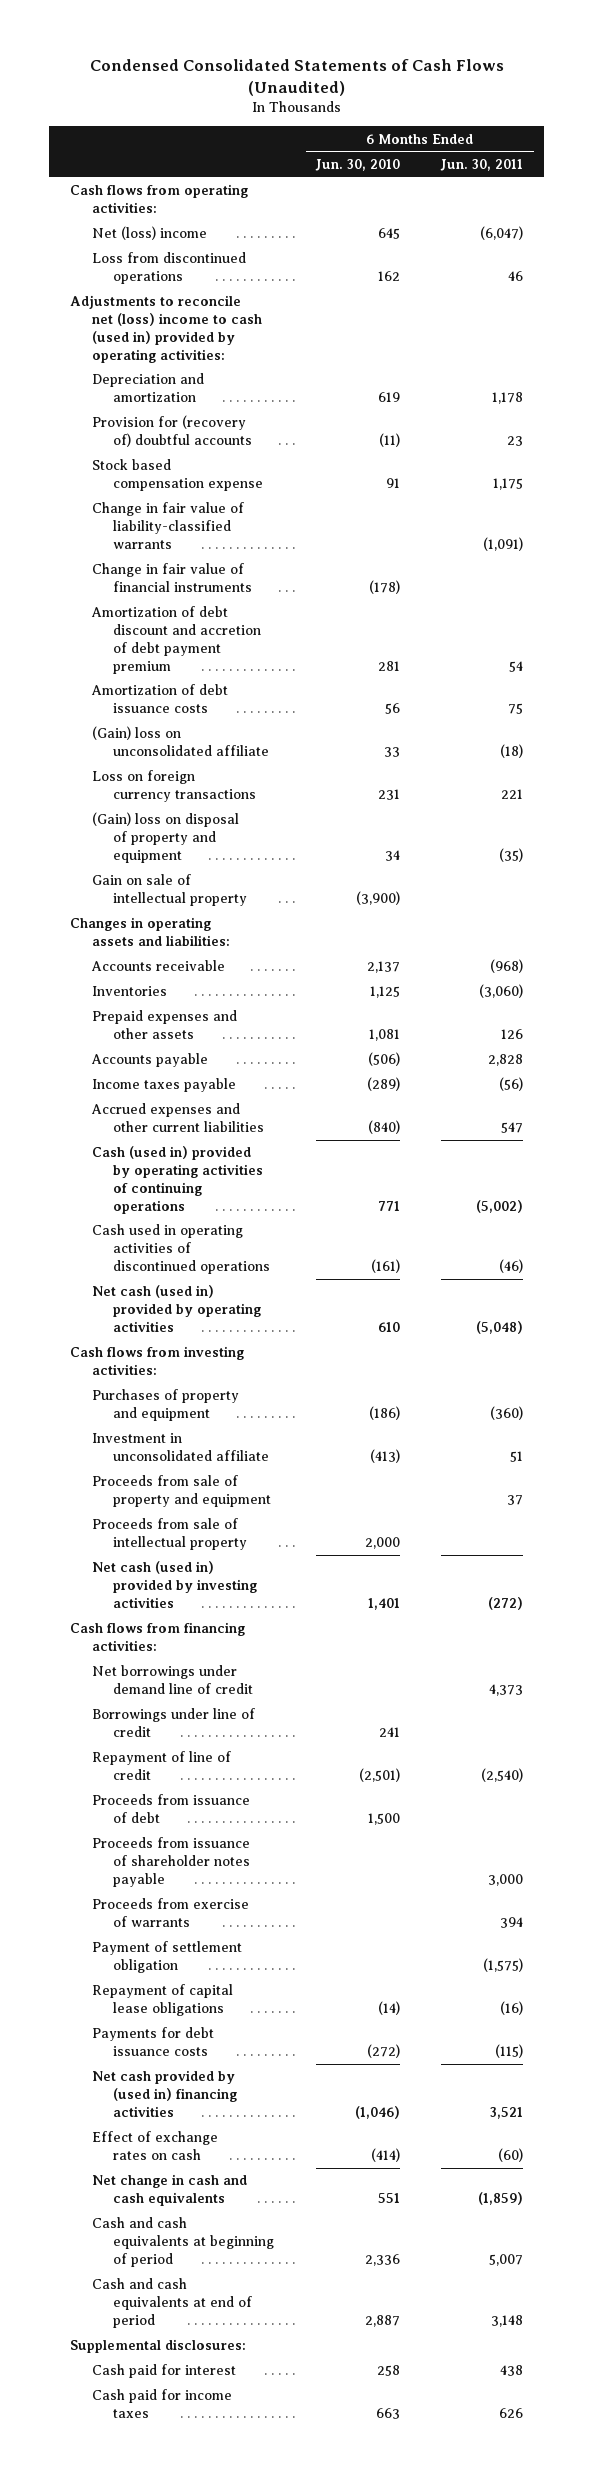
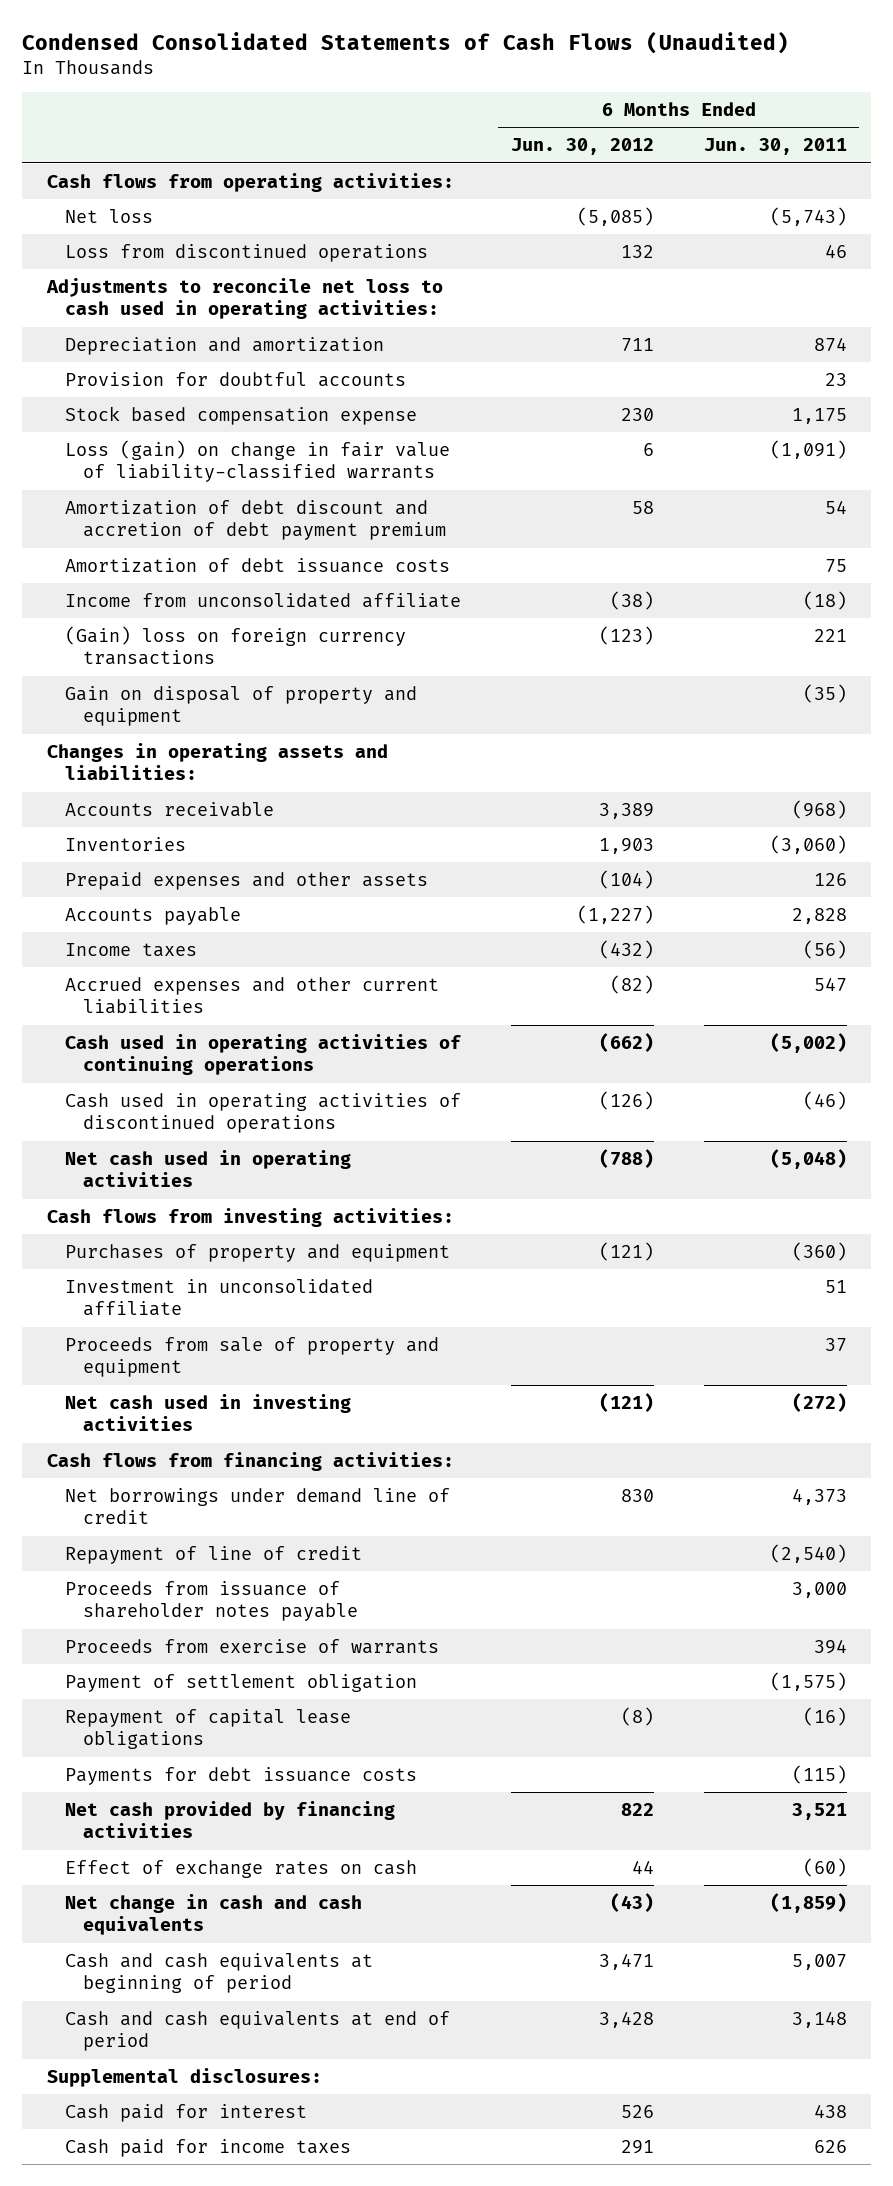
[314,158,400,171] Jun. 30, 2010 -> none
none -> [510,138,654,156] Jun. 30, 2012
[91,226,207,241] Net (loss) income -> [65,208,154,223] Net loss
[480,226,524,241] (6,047) -> [769,206,847,226] (5,743)
[69,295,262,363] Adjustments to reconcile net (loss) income to cash (used in) provided by operating activities: -> [45,277,443,320] Adjustments to reconcile net loss to cash used in operating activities:
[492,392,524,405] 1,178 -> [813,337,847,351] 874
[91,415,253,448] Provision for (recovery of) doubtful accounts -> [65,371,407,387] Provision for doubtful accounts
[91,563,253,593] Change in fair value of financial instruments -> none
[91,502,244,549] Change in fair value of liability-classified warrants -> [65,439,451,483] Loss (gain) on change in fair value of liability-classified warrants
[91,874,248,907] Gain on sale of intellectual property -> none
[91,726,270,757] (Gain) loss on unconsolidated affiliate -> [65,592,462,608] Income from unconsolidated affiliate
[91,770,257,803] Loss on foreign currency transactions -> [65,625,407,666] (Gain) loss on foreign currency transactions
[91,812,239,863] (Gain) loss on disposal of property and equipment -> [65,685,418,727] Gain on disposal of property and equipment
[91,1078,236,1093] Income taxes payable -> [65,942,198,957] Income taxes
[91,1146,264,1214] Cash (used in) provided by operating activities of continuing operations -> [65,1033,462,1076] Cash used in operating activities of continuing operations
[91,1285,262,1332] Net cash (used in) provided by operating activities -> [65,1149,352,1188] Net cash used in operating activities
[91,1518,248,1551] Proceeds from sale of intellectual property -> none
[91,1561,258,1608] Net cash (used in) provided by investing activities -> [65,1393,352,1432] Net cash used in investing activities
[91,1708,255,1738] Borrowings under line of credit -> none
[91,1794,250,1824] Proceeds from issuance of debt -> none
[91,2070,238,2117] Net cash provided by (used in) financing activities -> [65,1800,396,1839] Net cash provided by financing activities

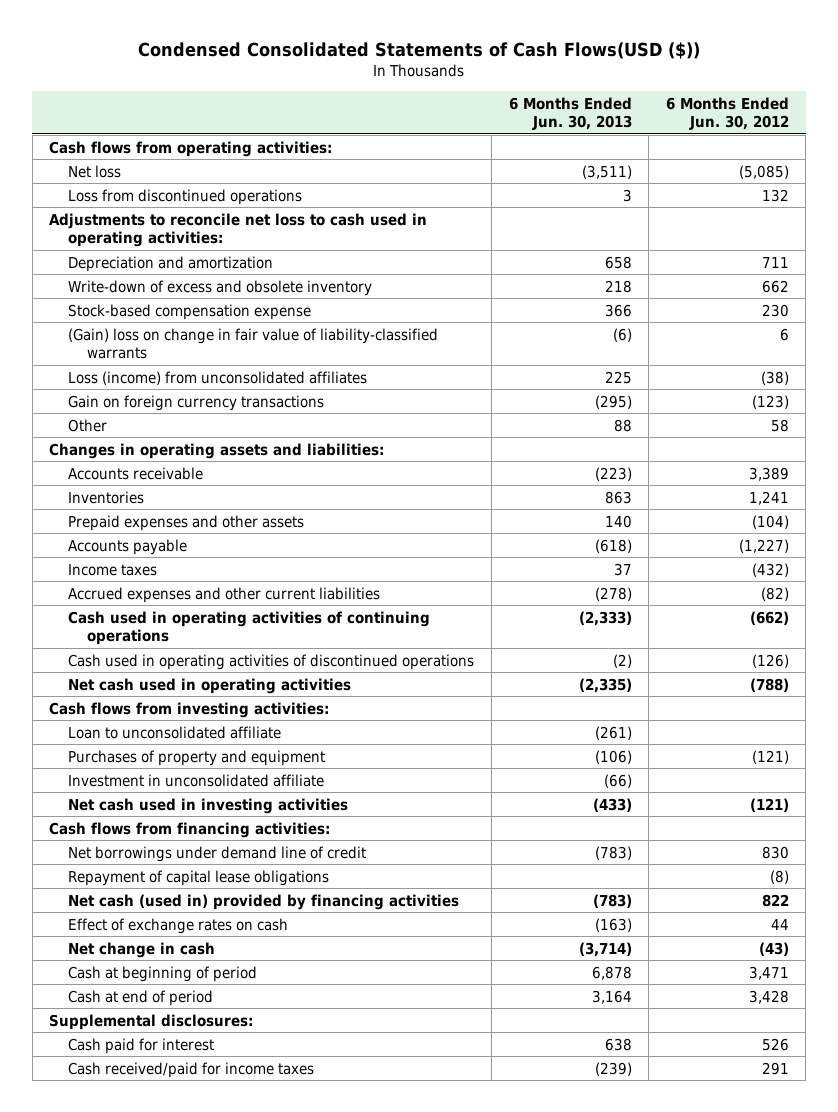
[21,30,789,54] Condensed Consolidated Statements of Cash Flows (Unaudited) -> [138,41,701,59] Condensed Consolidated Statements of Cash Flows(USD ($))
[703,138,847,156] Jun. 30, 2011 -> none
none -> [508,96,632,131] 6 Months Ended Jun. 30, 2013
[65,371,407,387] Provision for doubtful accounts -> none
[65,499,447,541] Amortization of debt discount and accretion of debt payment premium -> none
[65,557,451,573] Amortization of debt issuance costs -> none
[65,685,418,727] Gain on disposal of property and equipment -> none
none -> [68,279,373,296] Write-down of excess and obsolete inventory
[65,405,418,425] Stock based compensation expense -> [68,303,312,320] Stock-based compensation expense
[65,439,451,483] Loss (gain) on change in fair value of liability-classified warrants -> [68,327,439,360] (Gain) loss on change in fair value of liability-classified warrants
[65,592,462,608] Income from unconsolidated affiliate -> [68,370,368,385] Loss (income) from unconsolidated affiliates
[65,625,407,666] (Gain) loss on foreign currency transactions -> [68,394,325,411] Gain on foreign currency transactions
none -> [68,418,108,432] Other
[598,837,654,854] 1,903 -> [748,490,789,505] 1,241
none -> [68,725,282,739] Loan to unconsolidated affiliate
[65,1336,440,1378] Proceeds from sale of property and equipment -> none
[65,1545,363,1564] Repayment of line of credit -> none
[65,1580,359,1622] Proceeds from issuance of shareholder notes payable -> none
[65,1638,440,1654] Proceeds from exercise of warrants -> none
[65,1673,418,1692] Payment of settlement obligation -> none
[65,1766,418,1785] Payments for debt issuance costs -> none
[65,1800,396,1839] Net cash provided by financing activities -> [68,893,460,910] Net cash (used in) provided by financing activities
[65,1893,363,1936] Net change in cash and cash equivalents -> [68,941,216,958] Net change in cash
[65,1952,374,1994] Cash and cash equivalents at beginning of period -> [68,965,258,982] Cash at beginning of period
[65,2010,451,2052] Cash and cash equivalents at end of period -> [68,989,214,1006] Cash at end of period
[65,2138,352,2157] Cash paid for income taxes -> [68,1061,315,1078] Cash received/paid for income taxes

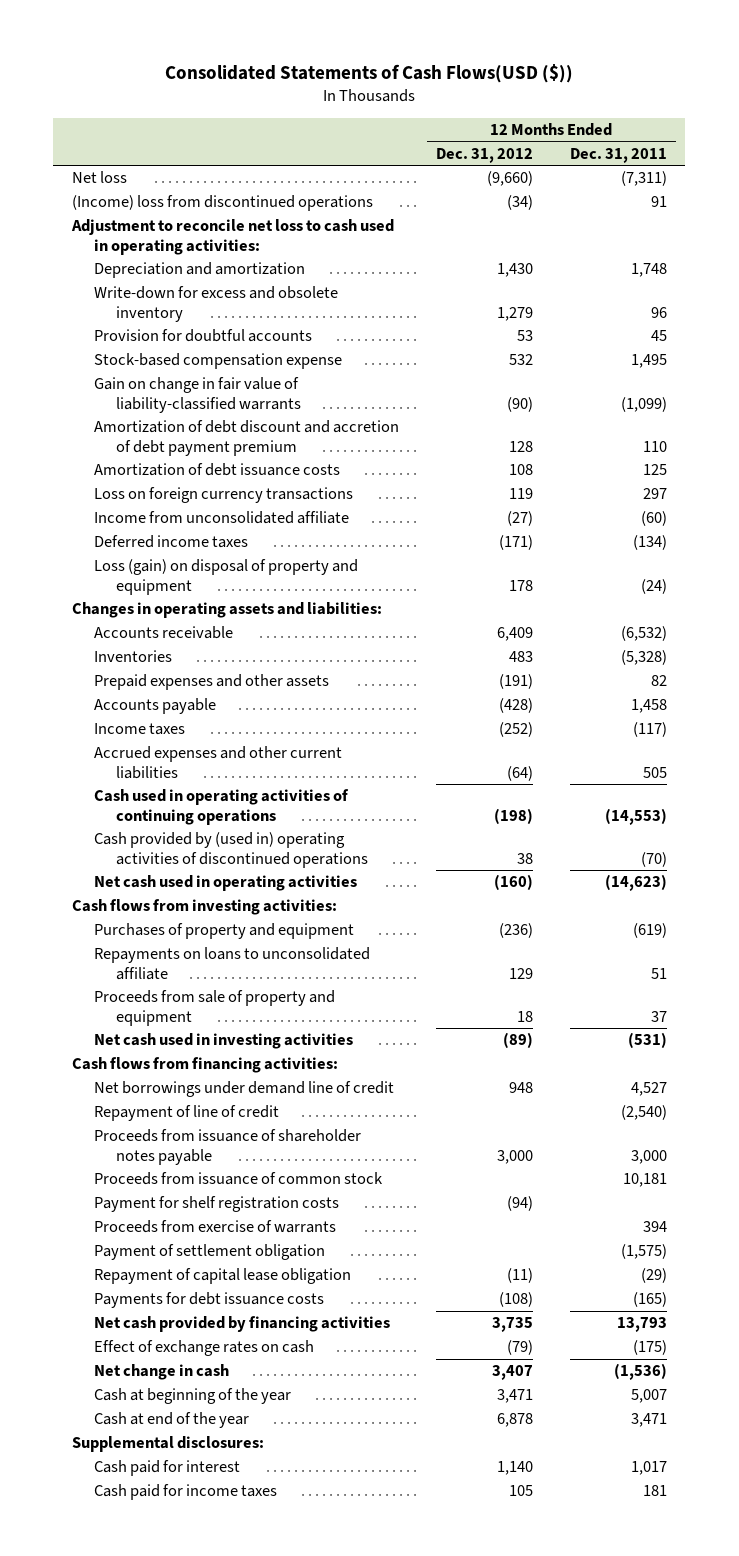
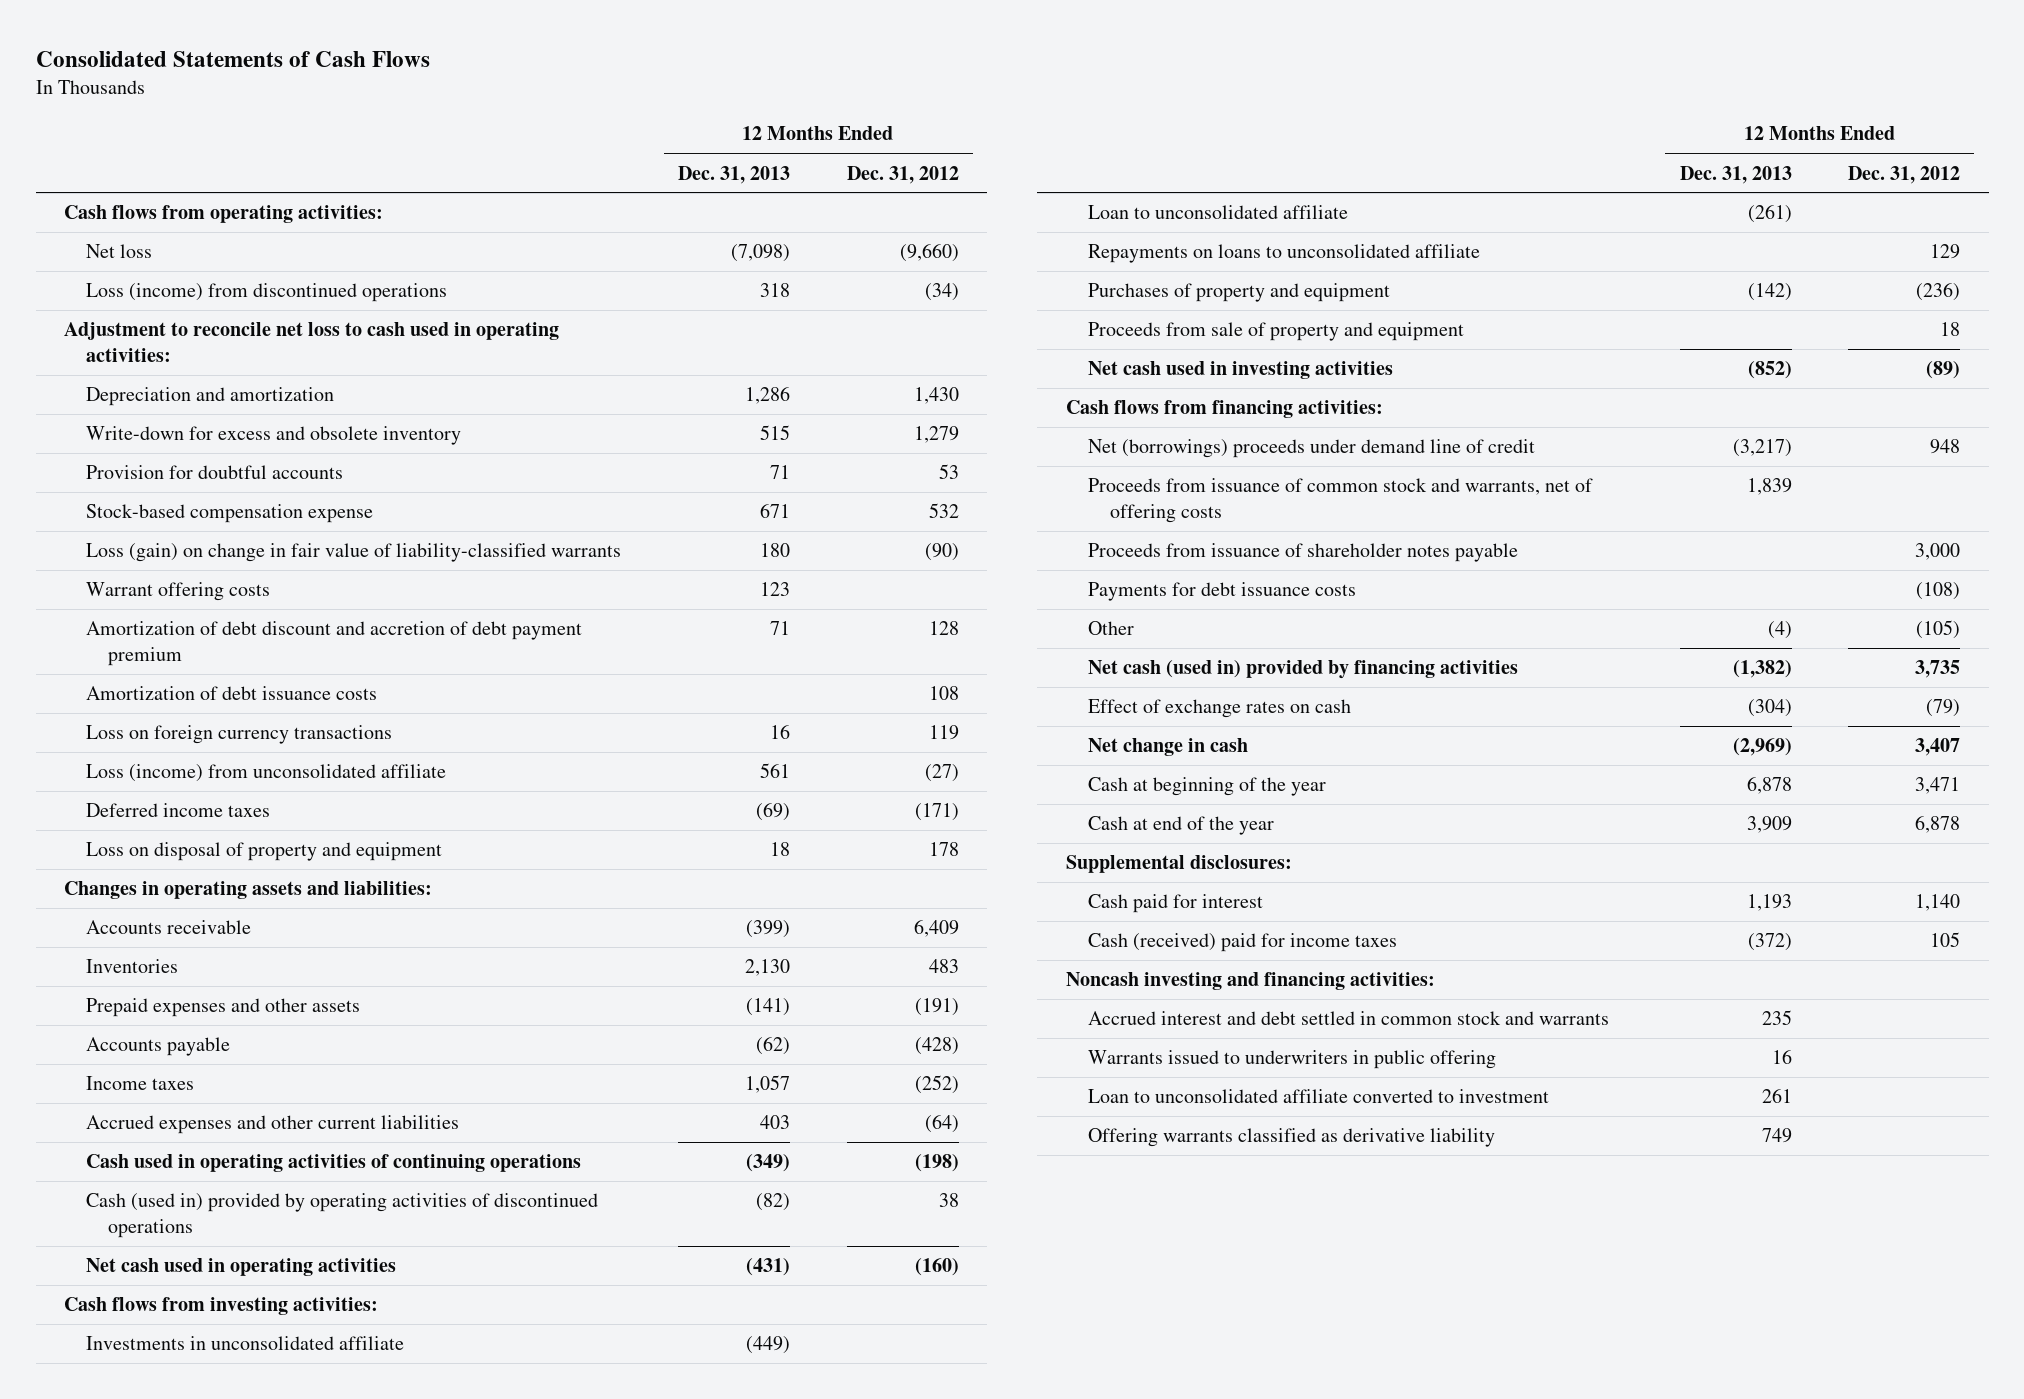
[165,63,574,83] Consolidated Statements of Cash Flows(USD ($)) -> [35,50,430,67] Consolidated Statements of Cash Flows
[569,147,667,163] Dec. 31, 2011 -> none
none -> [677,165,790,184] Dec. 31, 2013
none -> [64,205,384,224] Cash flows from operating activities:
[71,195,373,212] (Income) loss from discontinued operations -> [86,283,448,303] Loss (income) from discontinued operations
[93,377,301,413] Gain on change in fair value of liability-classified warrants -> [86,543,622,563] Loss (gain) on change in fair value of liability-classified warrants
none -> [86,582,271,602] Warrant offering costs
[93,511,349,525] Income from unconsolidated affiliate -> [86,764,447,783] Loss (income) from unconsolidated affiliate
[93,559,358,595] Loss (gain) on disposal of property and equipment -> [86,842,443,862] Loss on disposal of property and equipment
[93,832,368,868] Cash provided by (used in) operating activities of discontinued operations -> [86,1193,599,1239] Cash (used in) provided by operating activities of discontinued operations
none -> [86,1336,405,1351] Investments in unconsolidated affiliate
none -> [1087,205,1348,220] Loan to unconsolidated affiliate
[93,923,354,940] Purchases of property and equipment -> [1087,283,1390,303] Purchases of property and equipment
[93,1105,279,1122] Repayment of line of credit -> none
[93,1081,394,1098] Net borrowings under demand line of credit -> [1087,439,1535,459] Net (borrowings) proceeds under demand line of credit
none -> [1087,478,1593,524] Proceeds from issuance of common stock and warrants, net of offering costs
[93,1172,383,1186] Proceeds from issuance of common stock -> none
[93,1196,339,1213] Payment for shelf registration costs -> none
[93,1220,336,1234] Proceeds from exercise of warrants -> none
[93,1244,325,1261] Payment of settlement obligation -> none
[93,1268,351,1285] Repayment of capital lease obligation -> none
none -> [1087,621,1134,636] Other
[93,1316,390,1333] Net cash provided by financing activities -> [1087,660,1518,680] Net cash (used in) provided by financing activities
[93,1484,277,1501] Cash paid for income taxes -> [1087,933,1397,953] Cash (received) paid for income taxes
none -> [1065,972,1435,991] Noncash investing and financing activities:
none -> [1087,1011,1609,1026] Accrued interest and debt settled in common stock and warrants
none -> [1087,1050,1496,1070] Warrants issued to underwriters in public offering
none -> [1087,1089,1549,1104] Loan to unconsolidated affiliate converted to investment
none -> [1087,1128,1495,1148] Offering warrants classified as derivative liability

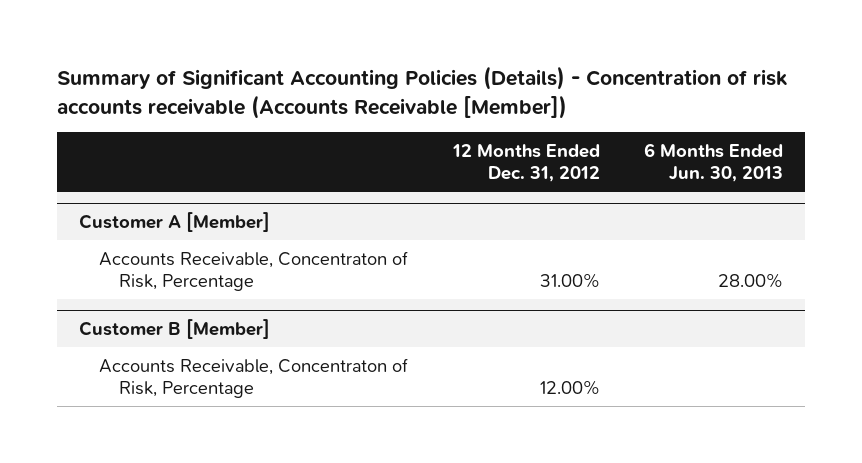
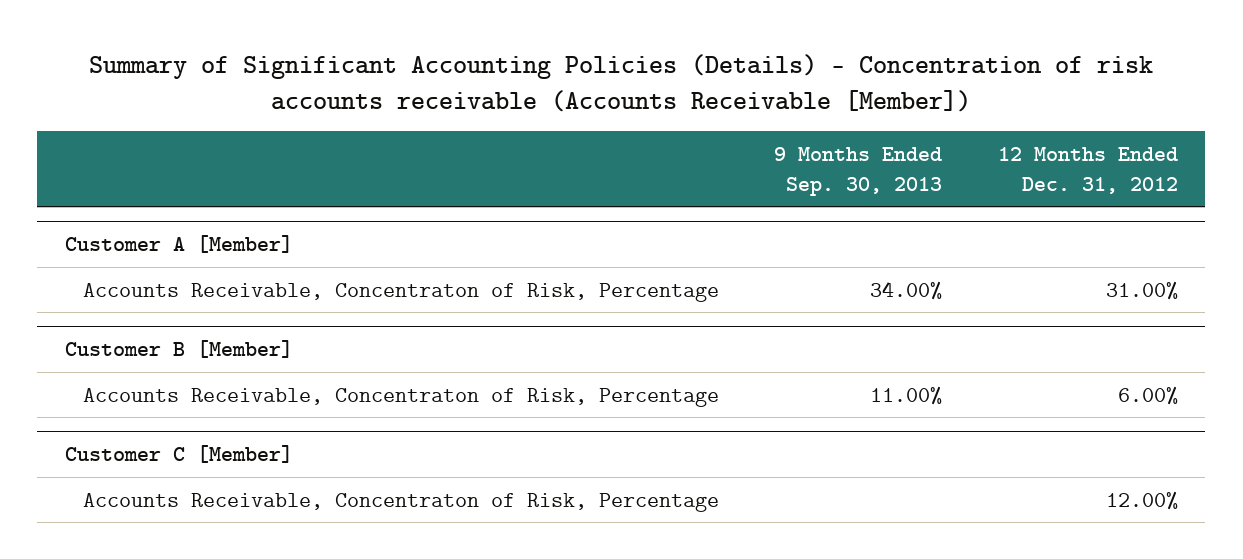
[644,143,784,183] 6 Months Ended Jun. 30, 2013 -> none
none -> [774,147,943,196] 9 Months Ended Sep. 30, 2013
none -> [83,387,720,407] Accounts Receivable, Concentraton of Risk, Percentage
none -> [65,445,294,464] Customer C [Member]

